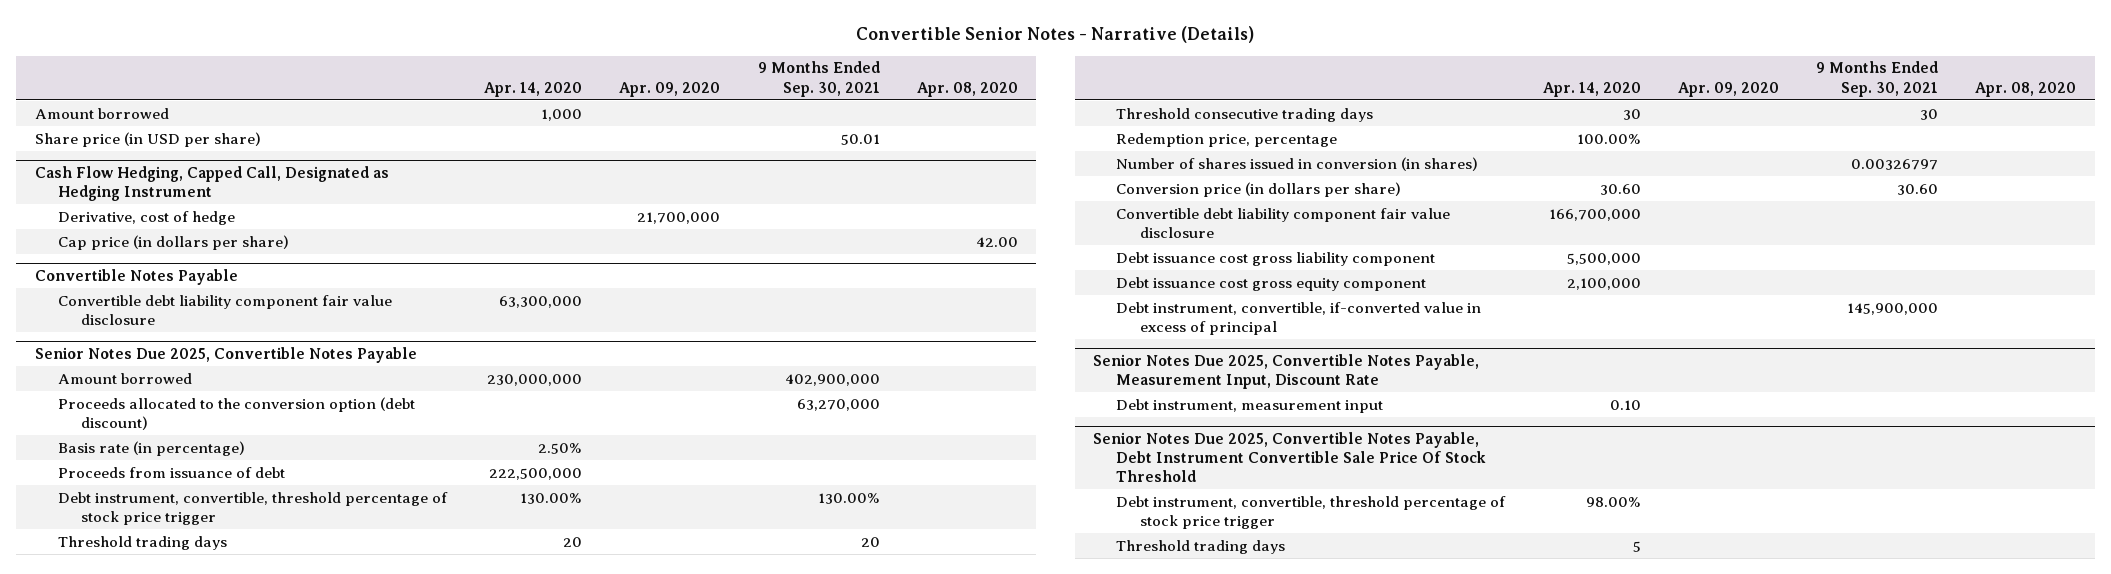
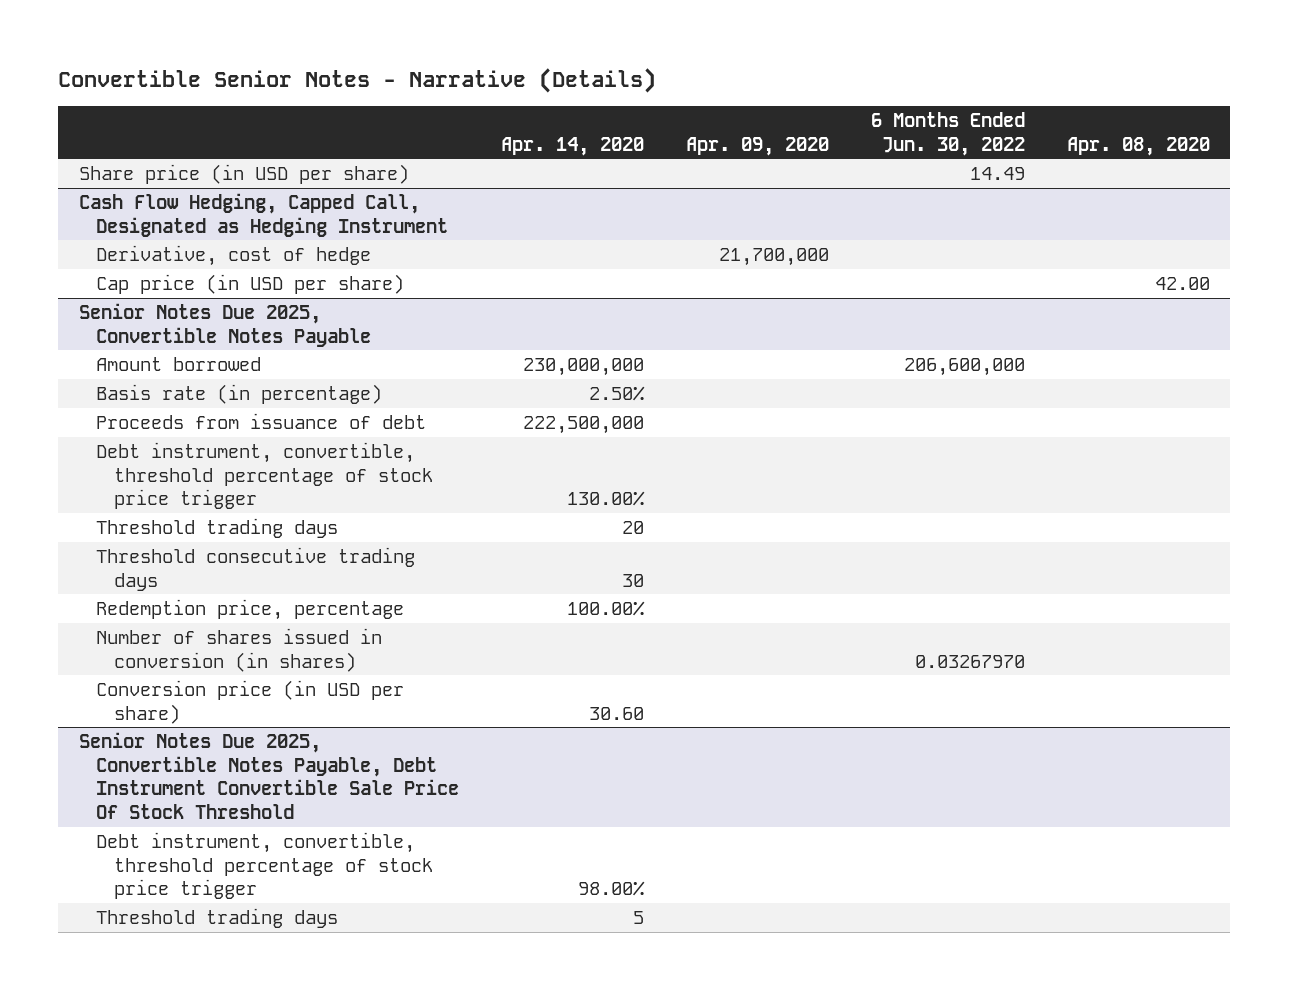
[757,61,880,97] 9 Months Ended Sep. 30, 2021 -> none
none -> [870,111,1025,156] 6 Months Ended Jun. 30, 2022
[34,107,169,119] Amount borrowed -> none
[34,269,238,286] Convertible Notes Payable -> none
[58,294,393,325] Convertible debt liability component fair value disclosure -> none
[58,234,290,250] Cap price (in dollars per share) -> [96,273,405,294] Cap price (in USD per share)
[58,396,416,430] Proceeds allocated to the conversion option (debt discount) -> none
[1116,207,1451,238] Convertible debt liability component fair value disclosure -> none
[1116,251,1436,266] Debt issuance cost gross liability component -> none
[1116,276,1427,291] Debt issuance cost gross equity component -> none
[1116,301,1482,335] Debt instrument, convertible, if-converted value in excess of principal -> none
[1093,354,1480,390] Senior Notes Due 2025, Convertible Notes Payable, Measurement Input, Discount Rate -> none
[1116,398,1384,413] Debt instrument, measurement input -> none
[1116,181,1402,197] Conversion price (in dollars per share) -> [96,679,405,724] Conversion price (in USD per share)

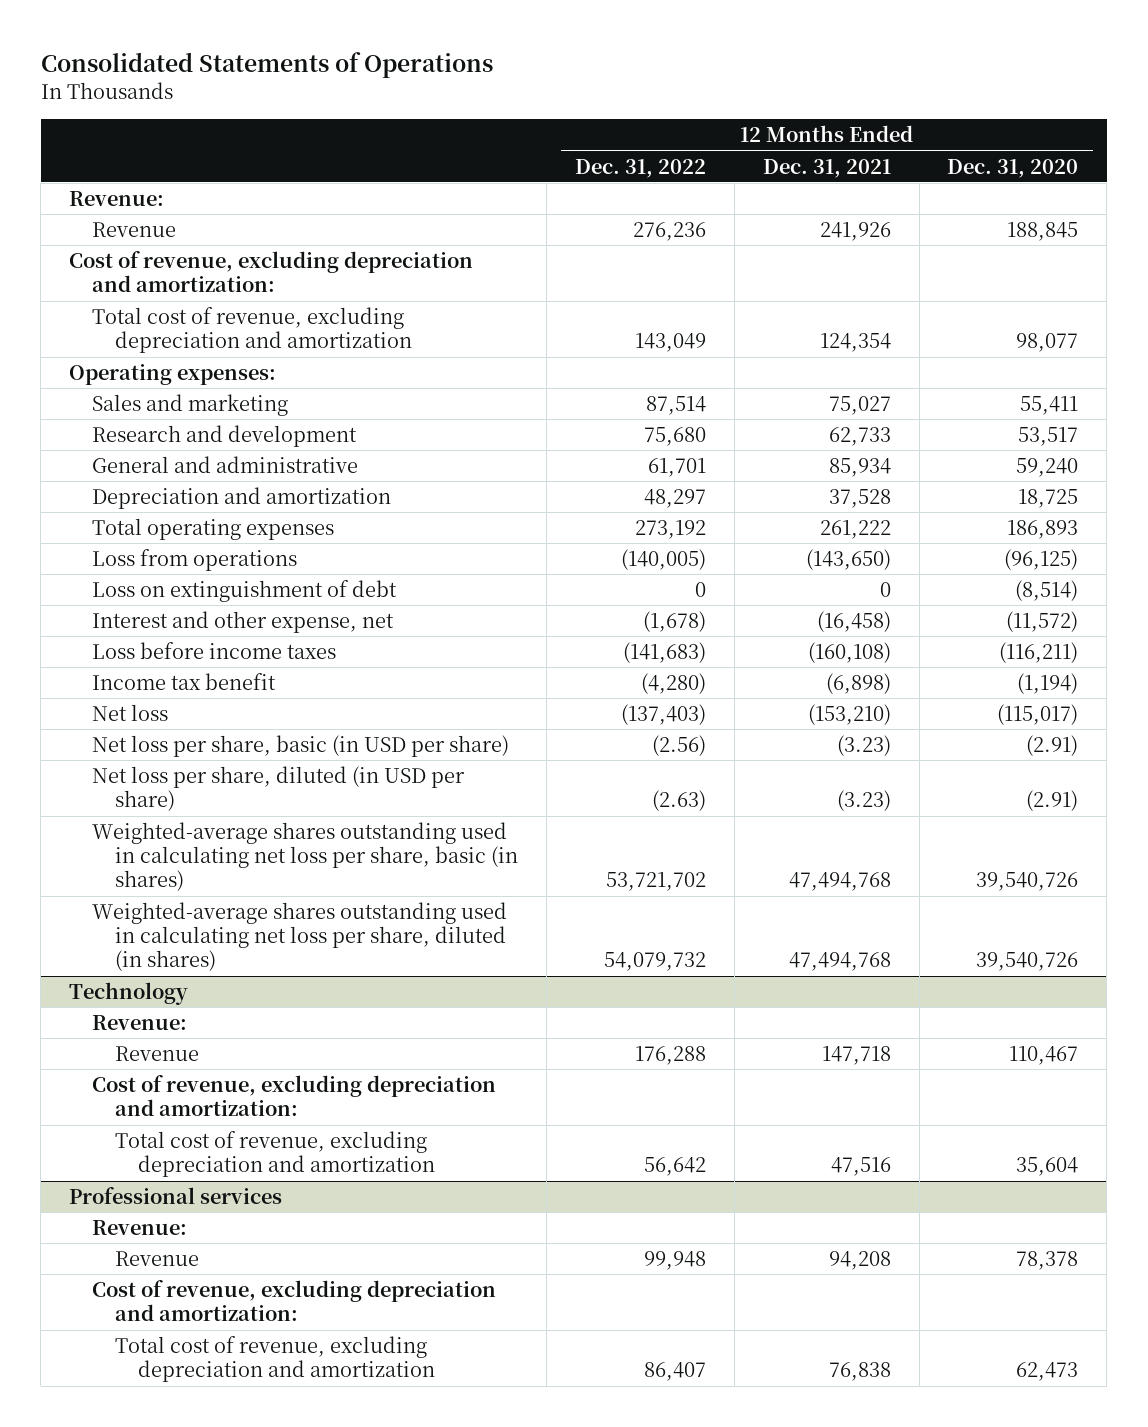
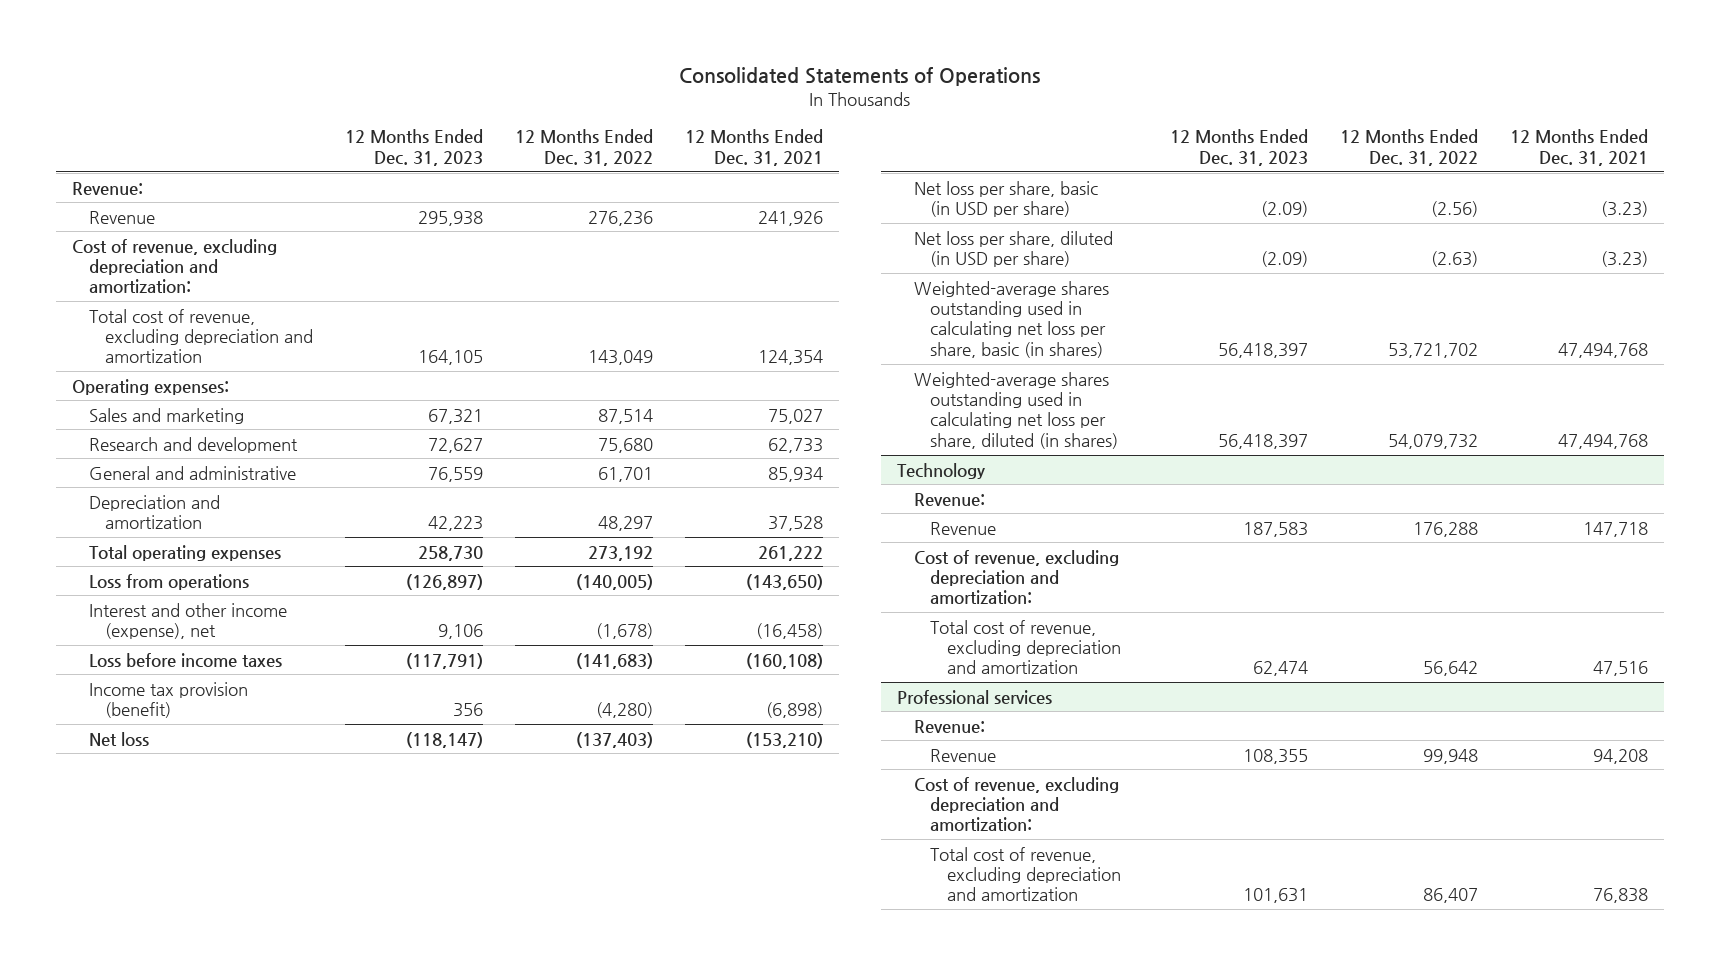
[947,158,1079,178] Dec. 31, 2020 -> none
none -> [345,129,484,166] 12 Months Ended Dec. 31, 2023
[92,580,398,603] Loss on extinguishment of debt -> none
[92,611,395,634] Interest and other expense, net -> [88,602,287,640] Interest and other income (expense), net
[92,673,277,691] Income tax benefit -> [88,681,248,719] Income tax provision (benefit)

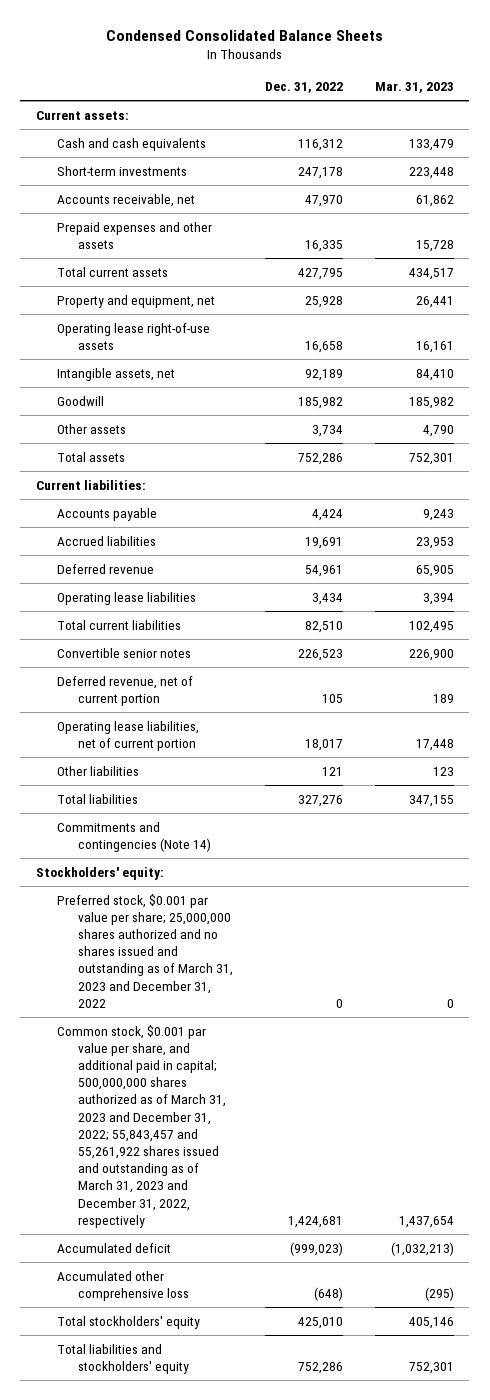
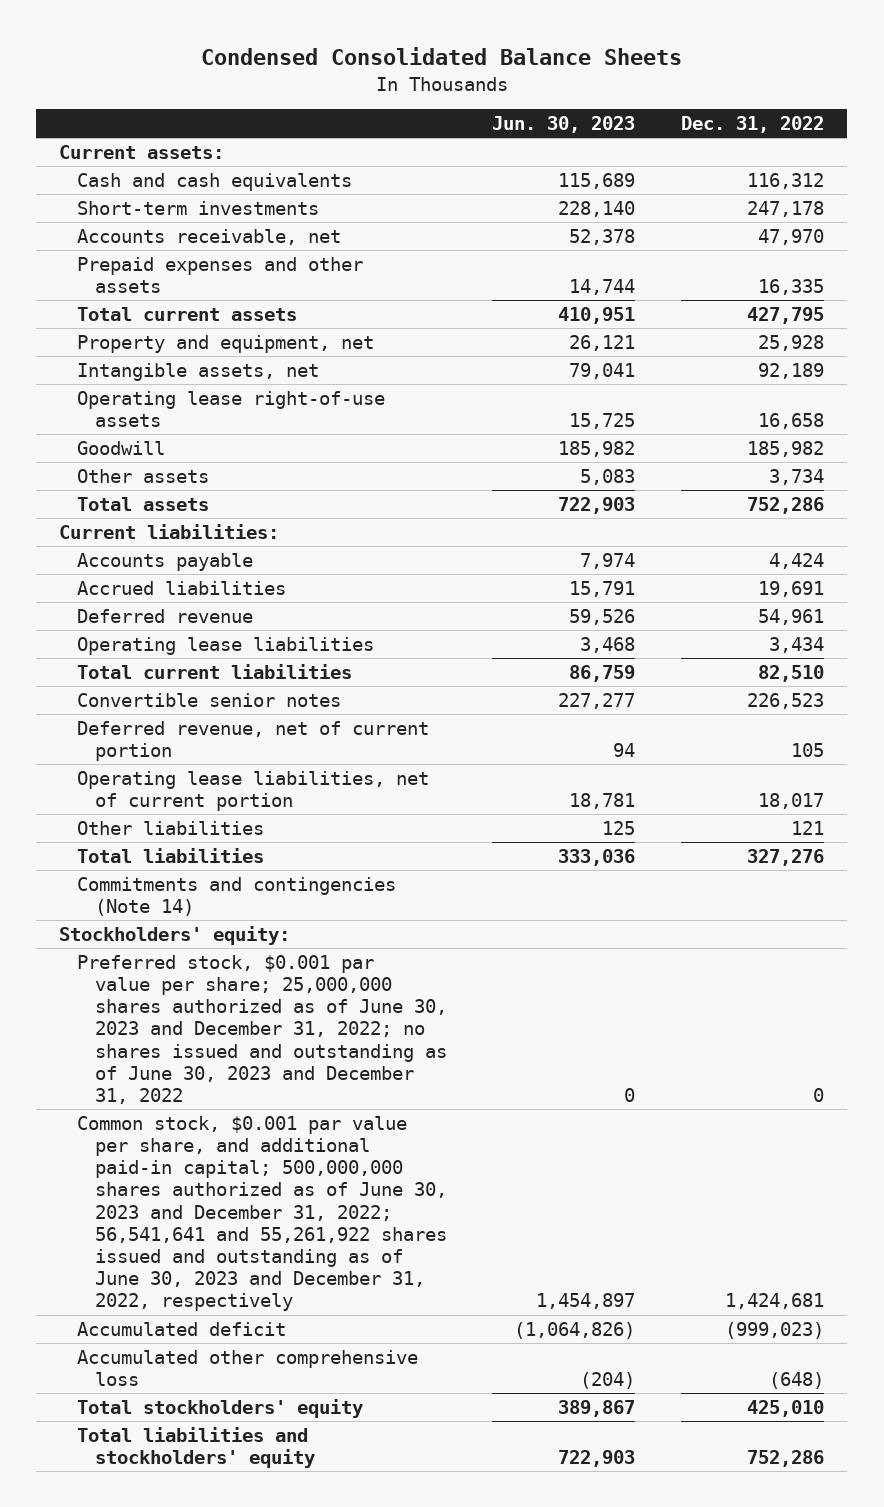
[374,82,454,94] Mar. 31, 2023 -> none
none -> [492,116,636,134] Jun. 30, 2023
[57,322,211,350] Operating lease right-of-use assets -> [76,390,385,428] Operating lease right-of-use assets
[57,893,234,1008] Preferred stock, $0.001 par value per share; 25,000,000 shares authorized and no shares issued and outstanding as of March 31, 2023 and December 31, 2022 -> [76,954,447,1104] Preferred stock, $0.001 par value per share; 25,000,000 shares authorized as of June 30, 2023 and December 31, 2022; no shares issued and outstanding as of June 30, 2023 and December 31, 2022
[57,1024,227,1228] Common stock, $0.001 par value per share, and additional paid in capital; 500,000,000 shares authorized as of March 31, 2023 and December 31, 2022; 55,843,457 and 55,261,922 shares issued and outstanding as of March 31, 2023 and December 31, 2022, respectively -> [76,1115,447,1312] Common stock, $0.001 par value per share, and additional paid-in capital; 500,000,000 shares authorized as of June 30, 2023 and December 31, 2022; 56,541,641 and 55,261,922 shares issued and outstanding as of June 30, 2023 and December 31, 2022, respectively

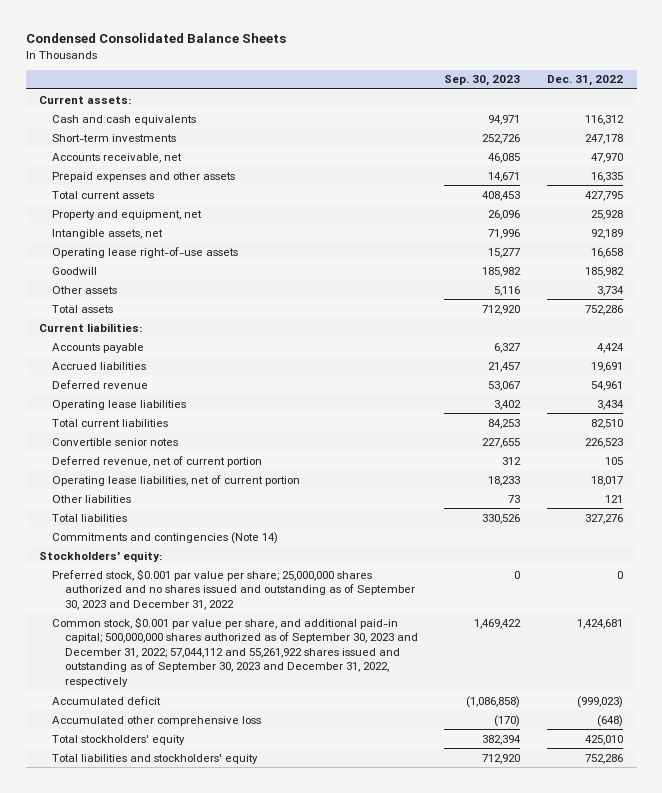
[492,116,636,134] Jun. 30, 2023 -> none
none -> [444,75,521,87] Sep. 30, 2023
[76,954,447,1104] Preferred stock, $0.001 par value per share; 25,000,000 shares authorized as of June 30, 2023 and December 31, 2022; no shares issued and outstanding as of June 30, 2023 and December 31, 2022 -> [51,568,415,610] Preferred stock, $0.001 par value per share; 25,000,000 shares authorized and no shares issued and outstanding as of September 30, 2023 and December 31, 2022
[76,1115,447,1312] Common stock, $0.001 par value per share, and additional paid-in capital; 500,000,000 shares authorized as of June 30, 2023 and December 31, 2022; 56,541,641 and 55,261,922 shares issued and outstanding as of June 30, 2023 and December 31, 2022, respectively -> [51,616,418,688] Common stock, $0.001 par value per share, and additional paid-in capital; 500,000,000 shares authorized as of September 30, 2023 and December 31, 2022; 57,044,112 and 55,261,922 shares issued and outstanding as of September 30, 2023 and December 31, 2022, respectively

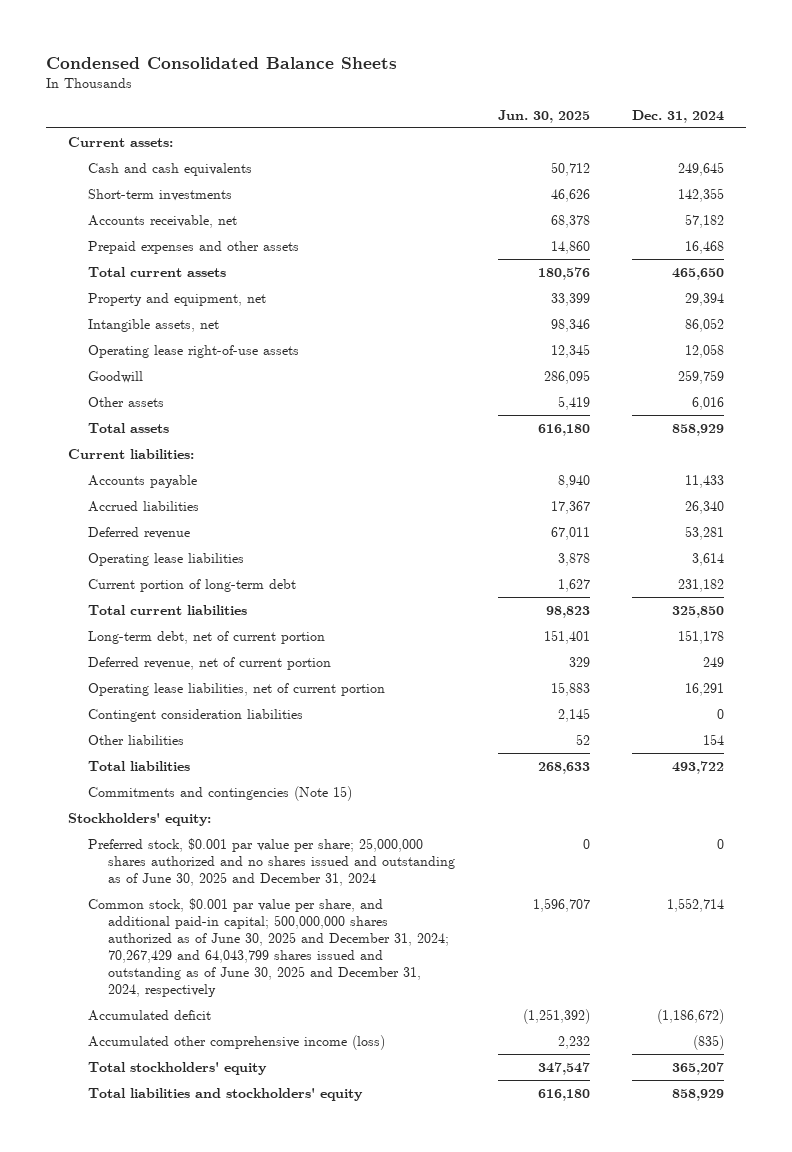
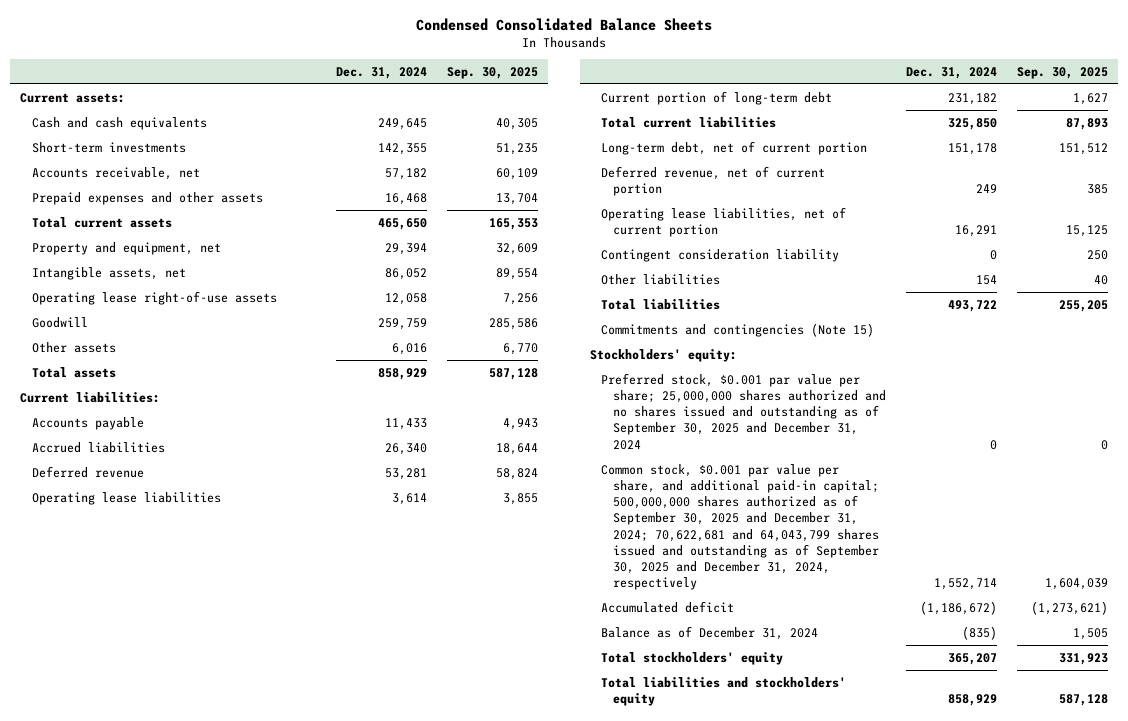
[497,109,590,123] Jun. 30, 2025 -> none
none -> [447,66,539,79] Sep. 30, 2025
[87,708,303,722] Contingent consideration liabilities -> [601,248,840,262] Contingent consideration liability
[87,837,456,886] Preferred stock, $0.001 par value per share; 25,000,000 shares authorized and no shares issued and outstanding as of June 30, 2025 and December 31, 2024 -> [601,372,886,450] Preferred stock, $0.001 par value per share; 25,000,000 shares authorized and no shares issued and outstanding as of September 30, 2025 and December 31, 2024
[87,897,450,997] Common stock, $0.001 par value per share, and additional paid-in capital; 500,000,000 shares authorized as of June 30, 2025 and December 31, 2024; 70,267,429 and 64,043,799 shares issued and outstanding as of June 30, 2025 and December 31, 2024, respectively -> [601,463,879,591] Common stock, $0.001 par value per share, and additional paid-in capital; 500,000,000 shares authorized as of September 30, 2025 and December 31, 2024; 70,622,681 and 64,043,799 shares issued and outstanding as of September 30, 2025 and December 31, 2024, respectively
[87,1034,385,1050] Accumulated other comprehensive income (loss) -> [601,625,819,640] Balance as of December 31, 2024

